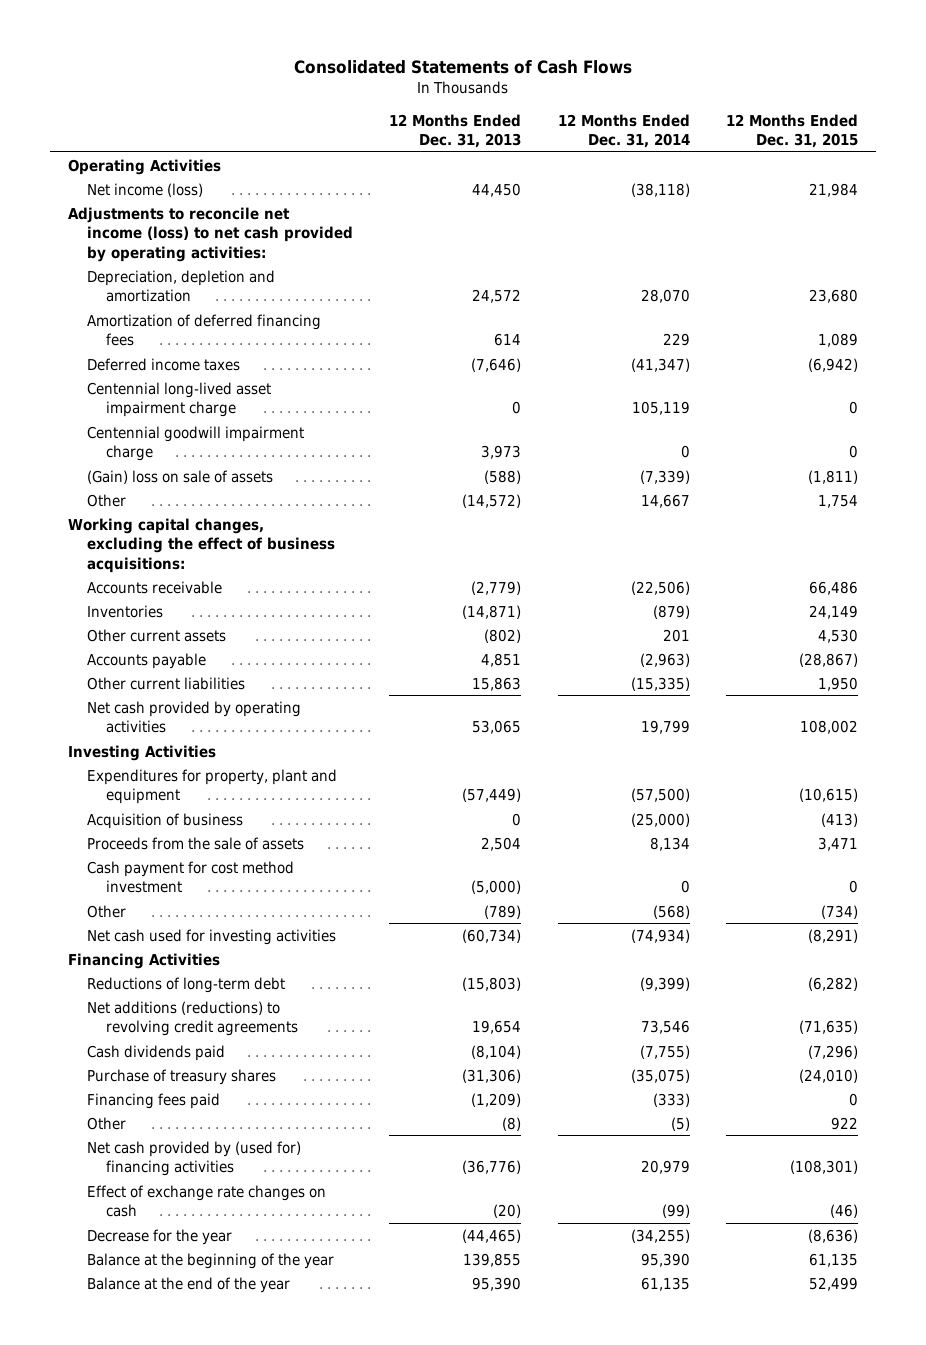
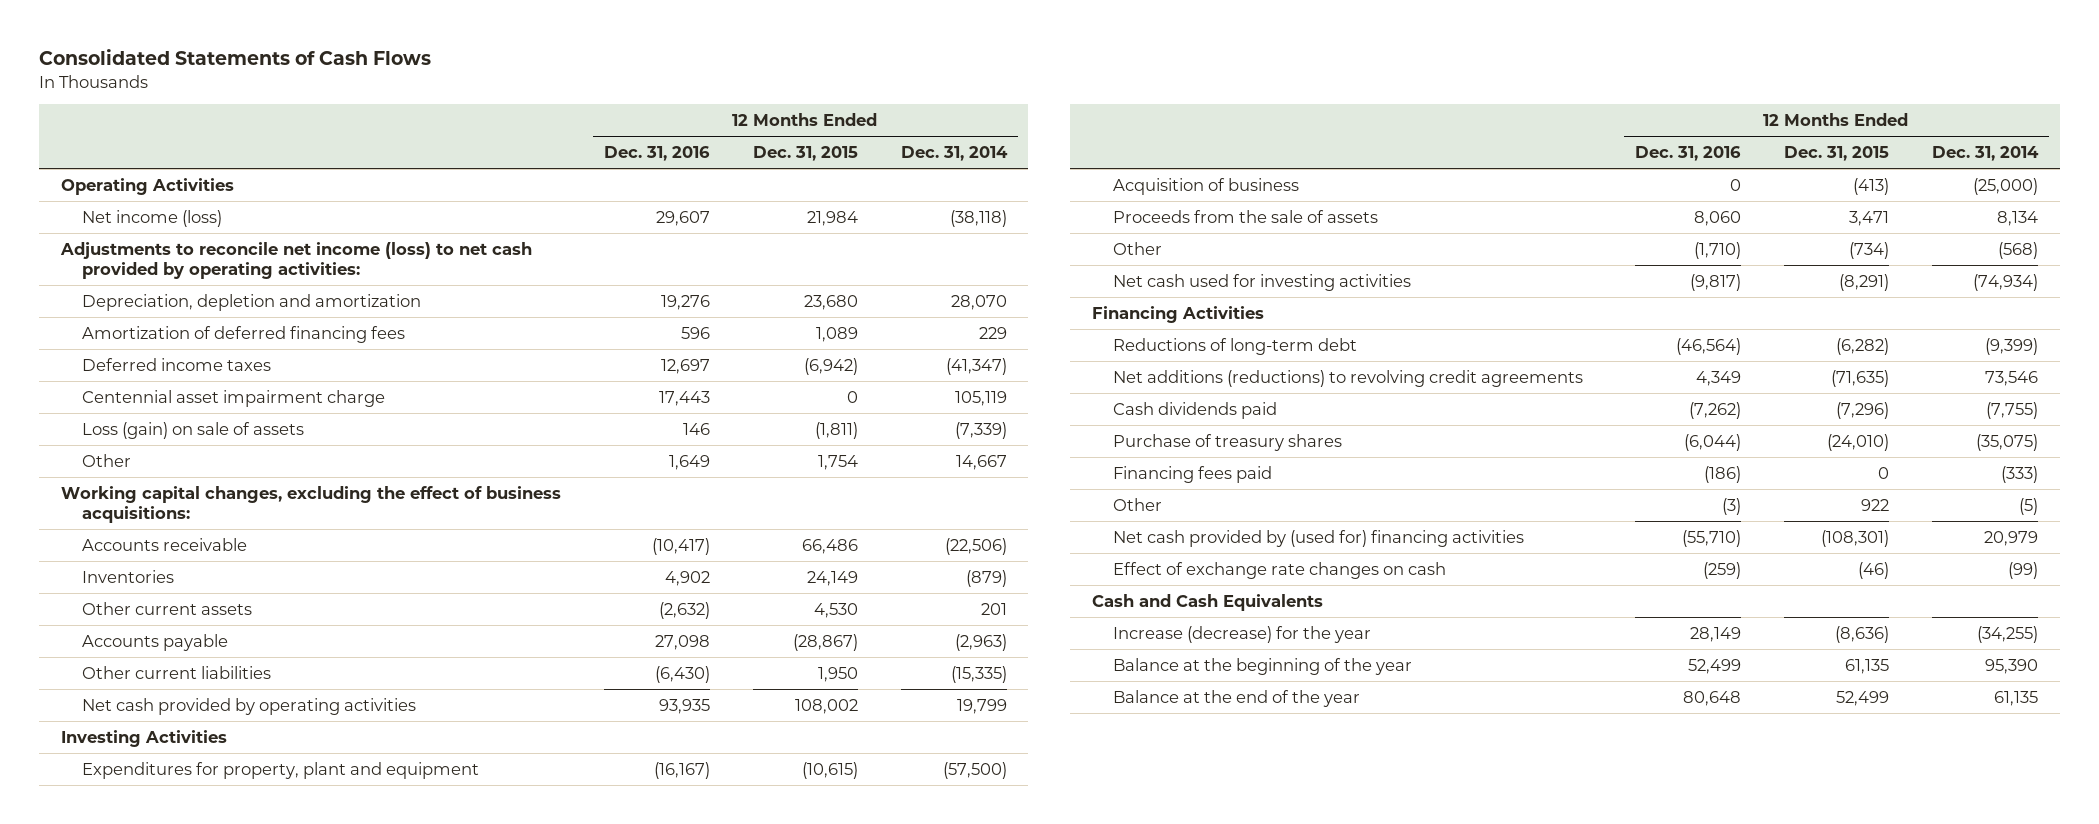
[389,113,522,149] 12 Months Ended Dec. 31, 2013 -> none
none -> [603,146,710,162] Dec. 31, 2016
[86,425,304,462] Centennial goodwill impairment charge -> none
[86,381,271,418] Centennial long-lived asset impairment charge -> [82,389,386,407] Centennial asset impairment charge
[86,469,273,484] (Gain) loss on sale of assets -> [82,421,305,439] Loss (gain) on sale of assets
[86,860,294,894] Cash payment for cost method investment -> none
none -> [1091,593,1323,611] Cash and Cash Equivalents
[86,1228,232,1245] Decrease for the year -> [1113,625,1372,643] Increase (decrease) for the year

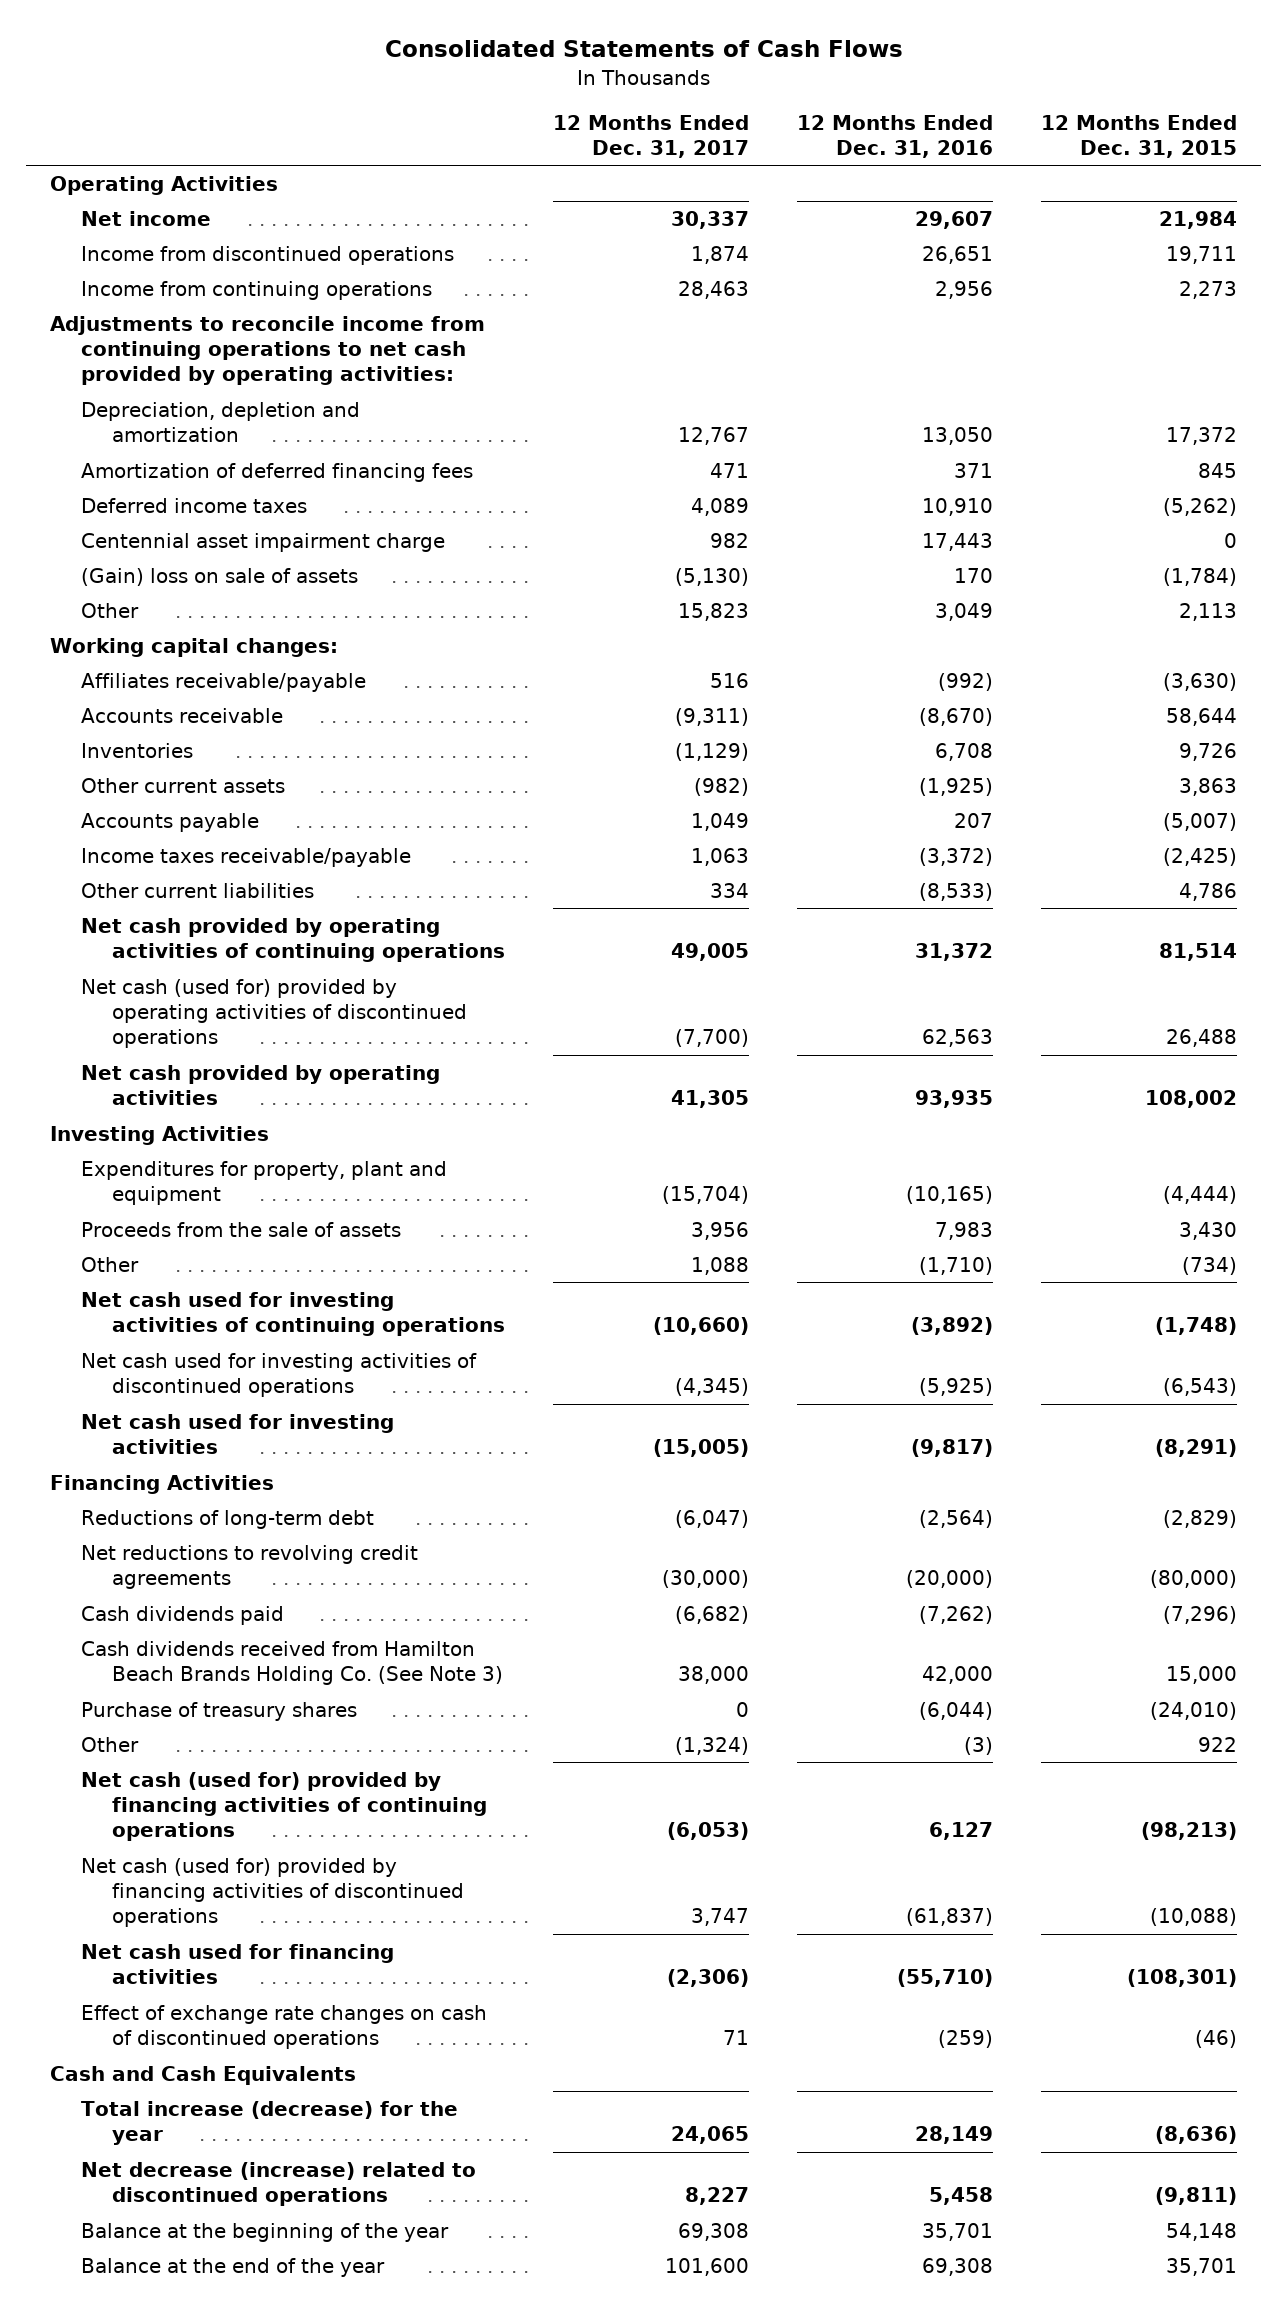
[900,146,1008,162] Dec. 31, 2014 -> none
none -> [553,114,750,158] 12 Months Ended Dec. 31, 2017
[82,209,223,227] Net income (loss) -> [81,211,212,227] Net income
none -> [81,246,455,266] Income from discontinued operations
none -> [81,281,433,301] Income from continuing operations
[59,241,532,279] Adjustments to reconcile net income (loss) to net cash provided by operating activities: -> [50,316,486,386] Adjustments to reconcile income from continuing operations to net cash provided by operating activities:
[660,294,710,310] 19,276 -> [922,427,994,446] 13,050
[803,294,858,310] 23,680 -> [1166,427,1238,446] 17,372
[680,326,710,339] 596 -> [954,463,994,479] 371
[815,326,858,342] 1,089 -> [1198,463,1238,479] 845
[660,358,710,374] 12,697 -> [922,498,994,517] 10,910
[803,357,858,375] (6,942) -> [1163,498,1238,517] (5,262)
[82,421,305,439] Loss (gain) on sale of assets -> [81,568,359,587] (Gain) loss on sale of assets
[682,422,710,435] 146 -> [954,568,994,584] 170
[814,421,858,439] (1,811) -> [1163,568,1238,587] (1,784)
[668,454,710,470] 1,649 -> [935,603,994,622] 3,049
[817,454,858,470] 1,754 -> [1179,603,1238,622] 2,113
[60,485,561,523] Working capital changes, excluding the effect of business acquisitions: -> [50,638,339,658] Working capital changes:
none -> [81,673,367,693] Affiliates receivable/payable
[651,537,710,555] (10,417) -> [919,708,994,727] (8,670)
[801,538,858,554] 66,486 -> [1166,708,1238,727] 58,644
[664,570,710,586] 4,902 -> [935,743,994,762] 6,708
[806,570,858,586] 24,149 -> [1179,743,1238,762] 9,726
[658,601,710,619] (2,632) -> [919,778,994,797] (1,925)
[813,602,858,618] 4,530 -> [1179,778,1238,797] 3,863
[654,634,710,650] 27,098 -> [954,813,994,829] 207
[792,633,858,651] (28,867) -> [1163,813,1238,832] (5,007)
none -> [81,848,412,868] Income taxes receivable/payable
[654,665,710,683] (6,430) -> [919,883,994,902] (8,533)
[817,666,858,682] 1,950 -> [1179,883,1238,902] 4,786
none -> [81,918,506,963] Net cash provided by operating activities of continuing operations
none -> [81,979,468,1049] Net cash (used for) provided by operating activities of discontinued operations
[1113,177,1300,195] Acquisition of business -> none
[653,761,710,779] (16,167) -> [906,1186,994,1205] (10,165)
[801,761,858,779] (10,615) -> [1163,1186,1238,1205] (4,444)
[1693,210,1741,226] 8,060 -> [935,1222,994,1241] 7,983
[1848,210,1889,226] 3,471 -> [1179,1222,1238,1241] 3,430
none -> [81,1292,506,1337] Net cash used for investing activities of continuing operations
none -> [81,1353,478,1398] Net cash used for investing activities of discontinued operations
[1675,337,1741,355] (46,564) -> [919,1510,994,1529] (2,564)
[1835,337,1889,355] (6,282) -> [1163,1510,1238,1529] (2,829)
[1113,369,1584,387] Net additions (reductions) to revolving credit agreements -> [81,1545,419,1590] Net reductions to revolving credit agreements
[1695,370,1741,386] 4,349 -> [906,1570,994,1589] (20,000)
[1830,369,1889,387] (71,635) -> [1150,1570,1238,1589] (80,000)
none -> [81,1641,504,1686] Cash dividends received from Hamilton Beach Brands Holding Co. (See Note 3)
[1113,465,1273,483] Financing fees paid -> none
none -> [81,1772,488,1842] Net cash (used for) provided by financing activities of continuing operations
none -> [81,1858,465,1928] Net cash (used for) provided by financing activities of discontinued operations
[1113,529,1525,547] Net cash provided by (used for) financing activities -> [81,1944,395,1985] Net cash used for financing activities
[1113,561,1447,579] Effect of exchange rate changes on cash -> [81,2005,488,2050] Effect of exchange rate changes on cash of discontinued operations
[1113,625,1372,643] Increase (decrease) for the year -> [81,2101,459,2146] Total increase (decrease) for the year
none -> [81,2162,477,2207] Net decrease (increase) related to discontinued operations
[1687,658,1741,674] 52,499 -> [922,2223,994,2242] 35,701
[1844,658,1889,674] 61,135 -> [1166,2223,1238,2242] 54,148
[1682,690,1741,706] 80,648 -> [922,2258,994,2277] 69,308
[1835,690,1889,706] 52,499 -> [1166,2258,1238,2277] 35,701

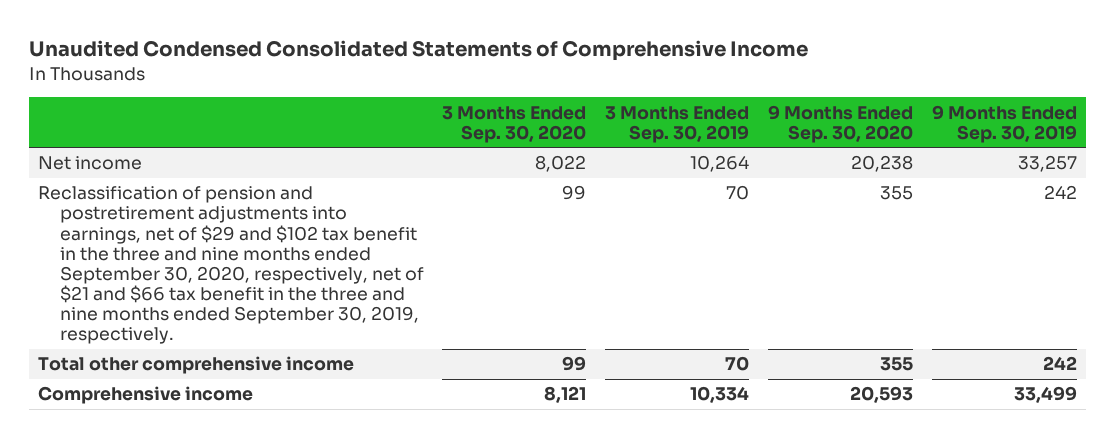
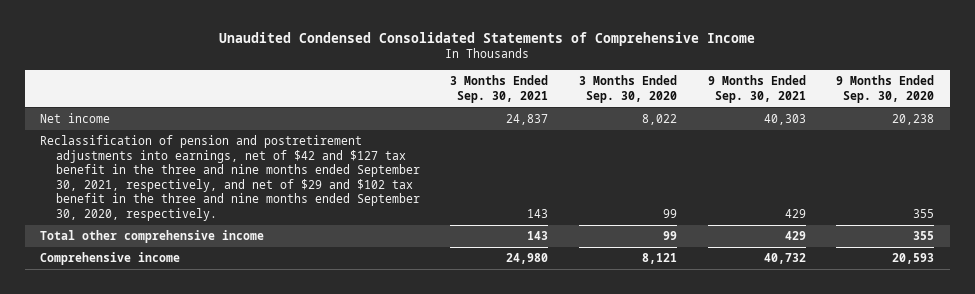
[605,105,750,143] 3 Months Ended Sep. 30, 2019 -> none
[931,104,1077,143] 9 Months Ended Sep. 30, 2019 -> none
none -> [450,75,549,103] 3 Months Ended Sep. 30, 2021
none -> [707,75,806,103] 9 Months Ended Sep. 30, 2021
[38,186,424,345] Reclassification of pension and postretirement adjustments into earnings, net of $29 and $102 tax benefit in the three and nine months ended September 30, 2020, respectively, net of $21 and $66 tax benefit in the three and nine months ended September 30, 2019, respectively. -> [40,135,420,221] Reclassification of pension and postretirement adjustments into earnings, net of $42 and $127 tax benefit in the three and nine months ended September 30, 2021, respectively, and net of $29 and $102 tax benefit in the three and nine months ended September 30, 2020, respectively.

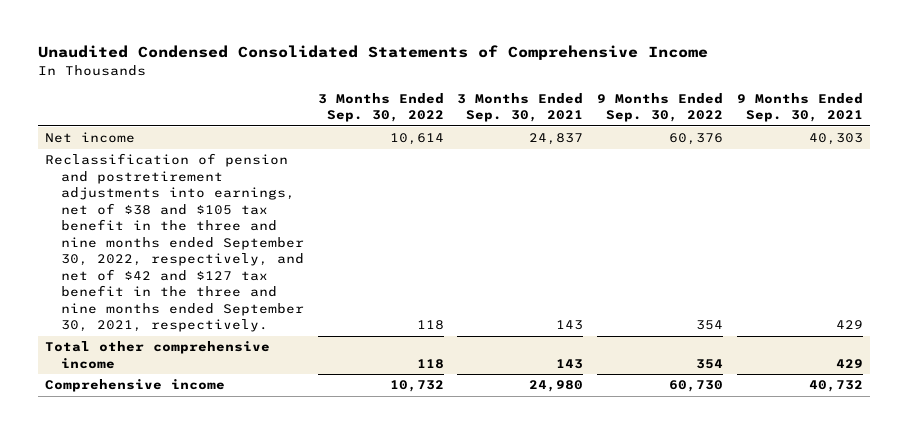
[578,75,677,103] 3 Months Ended Sep. 30, 2020 -> none
[836,75,935,103] 9 Months Ended Sep. 30, 2020 -> none
none -> [317,92,444,123] 3 Months Ended Sep. 30, 2022
none -> [597,92,724,123] 9 Months Ended Sep. 30, 2022
[40,135,420,221] Reclassification of pension and postretirement adjustments into earnings, net of $42 and $127 tax benefit in the three and nine months ended September 30, 2021, respectively, and net of $29 and $102 tax benefit in the three and nine months ended September 30, 2020, respectively. -> [44,153,304,333] Reclassification of pension and postretirement adjustments into earnings, net of $38 and $105 tax benefit in the three and nine months ended September 30, 2022, respectively, and net of $42 and $127 tax benefit in the three and nine months ended September 30, 2021, respectively.

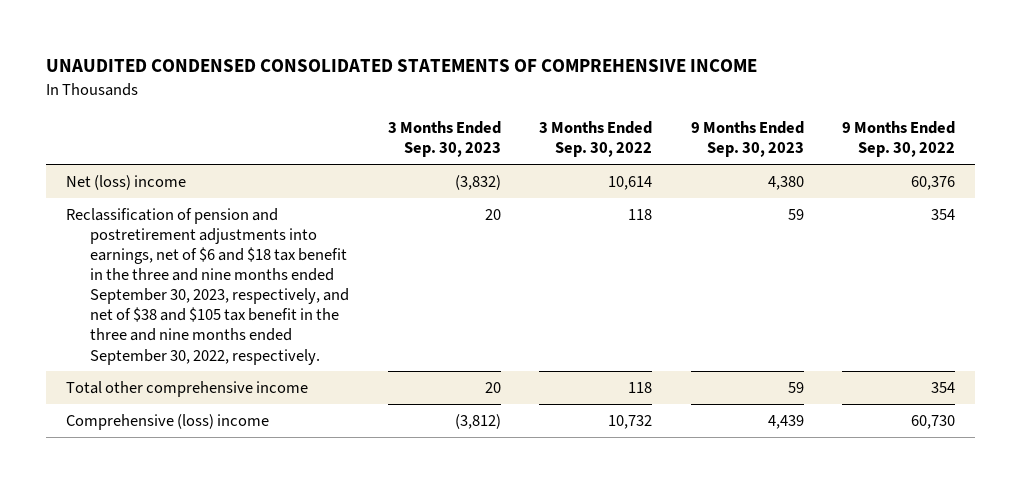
[37,45,708,61] Unaudited Condensed Consolidated Statements of Comprehensive Income -> [46,59,758,73] UNAUDITED CONDENSED CONSOLIDATED STATEMENTS OF COMPREHENSIVE INCOME
[457,92,584,123] 3 Months Ended Sep. 30, 2021 -> none
[737,92,864,123] 9 Months Ended Sep. 30, 2021 -> none
none -> [387,121,501,158] 3 Months Ended Sep. 30, 2023
none -> [690,121,804,158] 9 Months Ended Sep. 30, 2023
[44,132,135,144] Net income -> [65,174,186,190] Net (loss) income
[44,153,304,333] Reclassification of pension and postretirement adjustments into earnings, net of $38 and $105 tax benefit in the three and nine months ended September 30, 2022, respectively, and net of $42 and $127 tax benefit in the three and nine months ended September 30, 2021, respectively. -> [65,207,350,365] Reclassification of pension and postretirement adjustments into earnings, net of $6 and $18 tax benefit in the three and nine months ended September 30, 2023, respectively, and net of $38 and $105 tax benefit in the three and nine months ended September 30, 2022, respectively.
[44,379,225,393] Comprehensive income -> [65,413,269,430] Comprehensive (loss) income

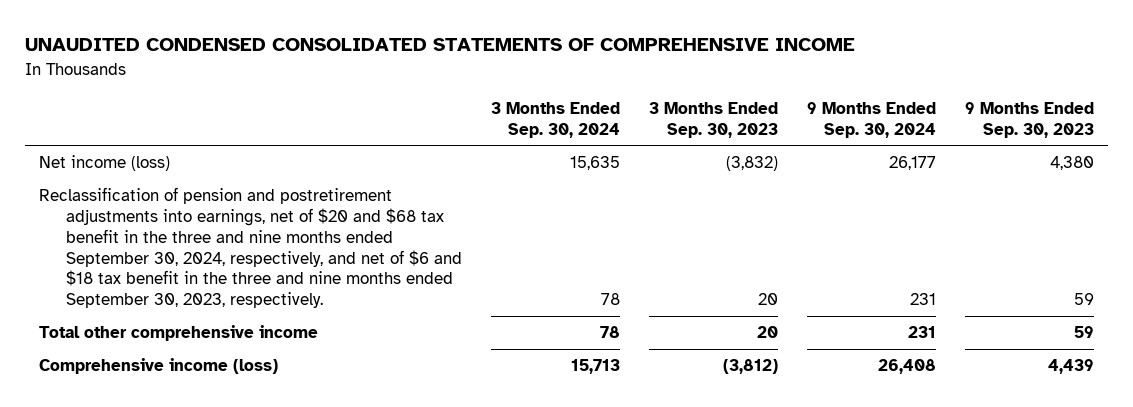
[539,121,653,158] 3 Months Ended Sep. 30, 2022 -> none
[842,121,956,158] 9 Months Ended Sep. 30, 2022 -> none
none -> [490,102,620,138] 3 Months Ended Sep. 30, 2024
none -> [806,102,936,138] 9 Months Ended Sep. 30, 2024
[65,174,186,190] Net (loss) income -> [39,155,171,172] Net income (loss)
[65,207,350,365] Reclassification of pension and postretirement adjustments into earnings, net of $6 and $18 tax benefit in the three and nine months ended September 30, 2023, respectively, and net of $38 and $105 tax benefit in the three and nine months ended September 30, 2022, respectively. -> [39,187,462,309] Reclassification of pension and postretirement adjustments into earnings, net of $20 and $68 tax benefit in the three and nine months ended September 30, 2024, respectively, and net of $6 and $18 tax benefit in the three and nine months ended September 30, 2023, respectively.
[65,413,269,430] Comprehensive (loss) income -> [39,358,279,375] Comprehensive income (loss)

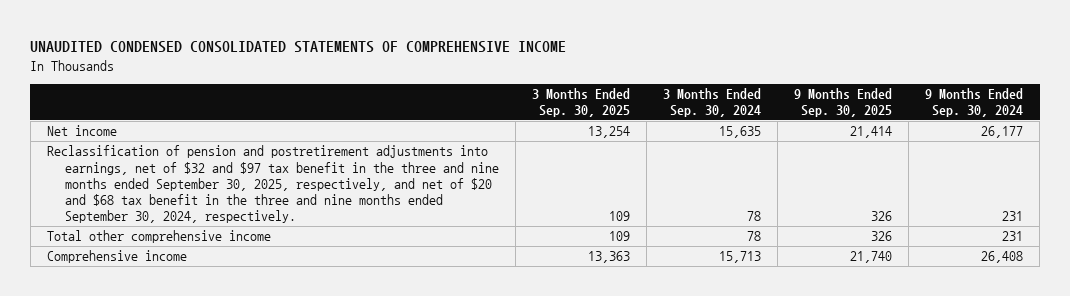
[648,102,778,138] 3 Months Ended Sep. 30, 2023 -> none
[964,102,1094,138] 9 Months Ended Sep. 30, 2023 -> none
none -> [532,88,631,118] 3 Months Ended Sep. 30, 2025
none -> [794,88,893,118] 9 Months Ended Sep. 30, 2025
[39,155,171,172] Net income (loss) -> [46,125,117,137] Net income
[39,187,462,309] Reclassification of pension and postretirement adjustments into earnings, net of $20 and $68 tax benefit in the three and nine months ended September 30, 2024, respectively, and net of $6 and $18 tax benefit in the three and nine months ended September 30, 2023, respectively. -> [46,145,500,224] Reclassification of pension and postretirement adjustments into earnings, net of $32 and $97 tax benefit in the three and nine months ended September 30, 2025, respectively, and net of $20 and $68 tax benefit in the three and nine months ended September 30, 2024, respectively.
[39,358,279,375] Comprehensive income (loss) -> [46,250,187,264] Comprehensive income

